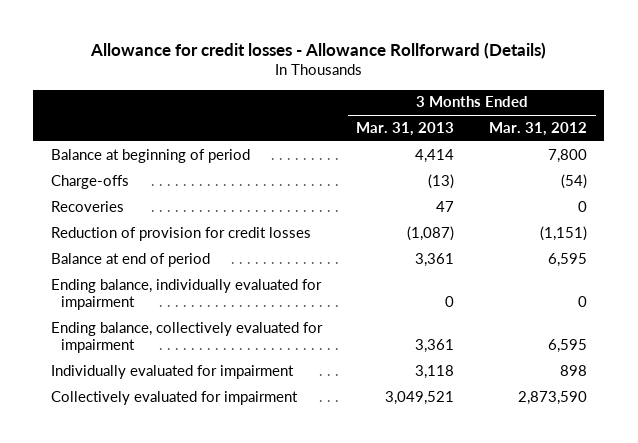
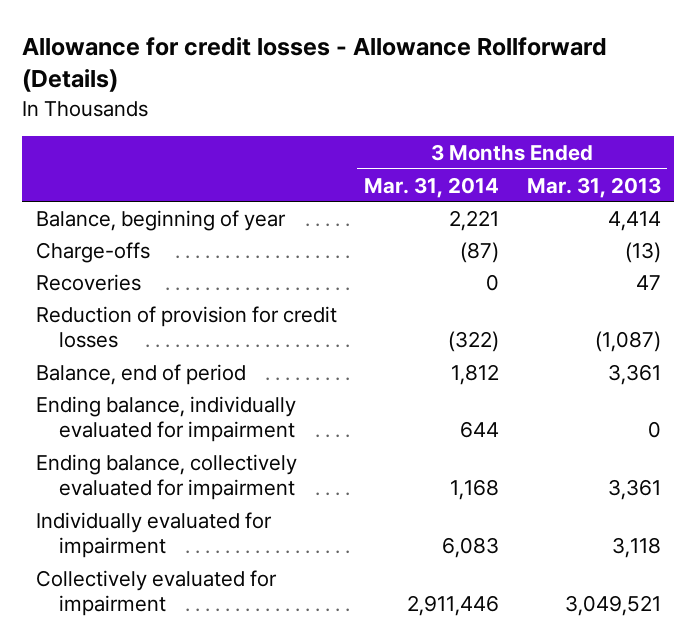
[489,122,588,137] Mar. 31, 2012 -> none
none -> [364,176,500,198] Mar. 31, 2014
[50,148,250,163] Balance at beginning of period -> [35,209,286,231] Balance, beginning of year
[50,252,210,267] Balance at end of period -> [35,363,246,385] Balance, end of period

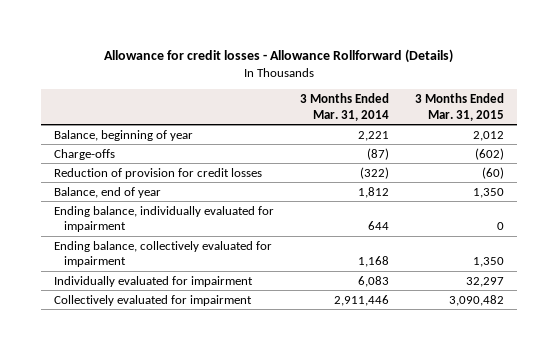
[526,176,661,198] Mar. 31, 2013 -> none
none -> [415,92,505,121] 3 Months Ended Mar. 31, 2015
[35,273,141,291] Recoveries -> none
[35,363,246,385] Balance, end of period -> [54,186,162,198] Balance, end of year

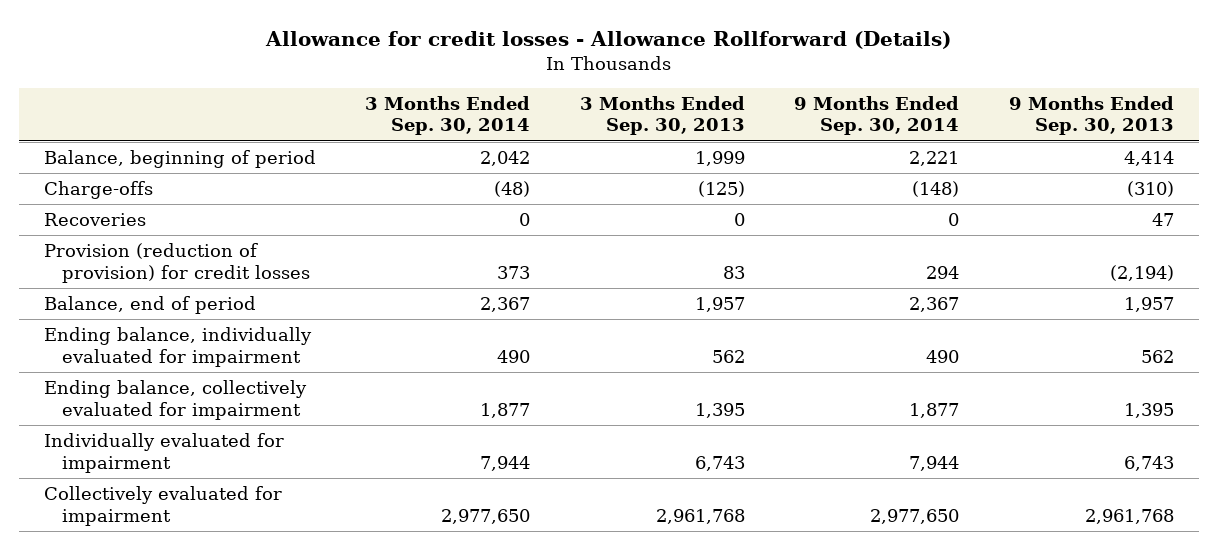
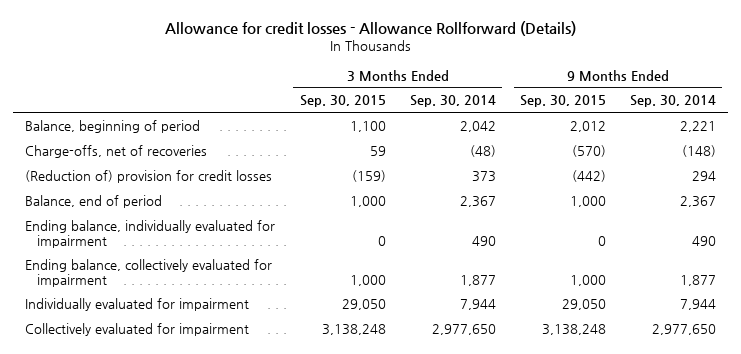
[579,95,745,136] 3 Months Ended Sep. 30, 2013 -> none
[1008,95,1174,136] 9 Months Ended Sep. 30, 2013 -> none
none -> [299,95,386,108] Sep. 30, 2015
none -> [519,95,606,108] Sep. 30, 2015
[43,213,146,227] Recoveries -> none
[43,181,153,200] Charge-offs -> [25,144,208,158] Charge-offs, net of recoveries
[43,243,310,283] Provision (reduction of provision) for credit losses -> [25,169,273,183] (Reduction of) provision for credit losses

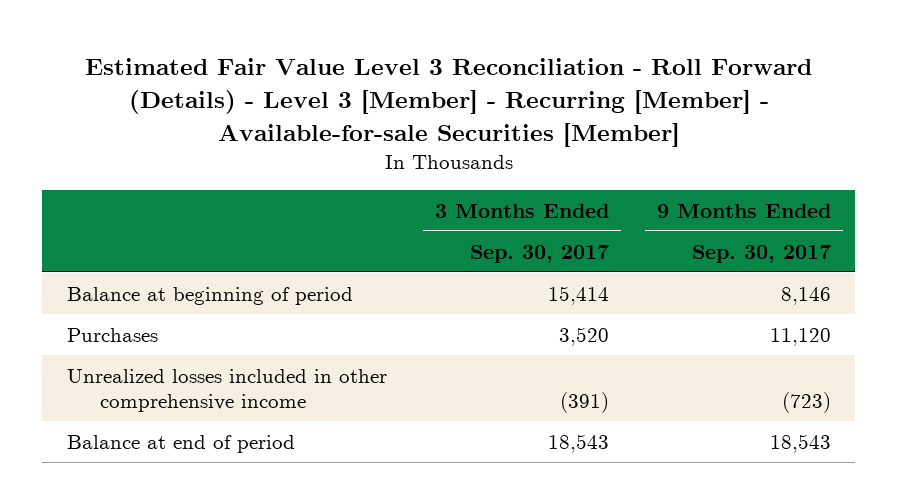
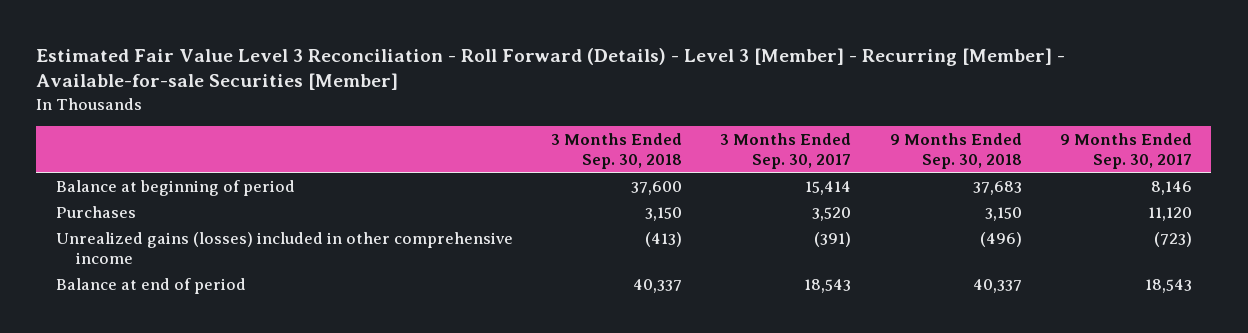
none -> [551,132,683,169] 3 Months Ended Sep. 30, 2018
none -> [889,132,1022,169] 9 Months Ended Sep. 30, 2018
[66,368,387,413] Unrealized losses included in other comprehensive income -> [55,231,513,264] Unrealized gains (losses) included in other comprehensive income

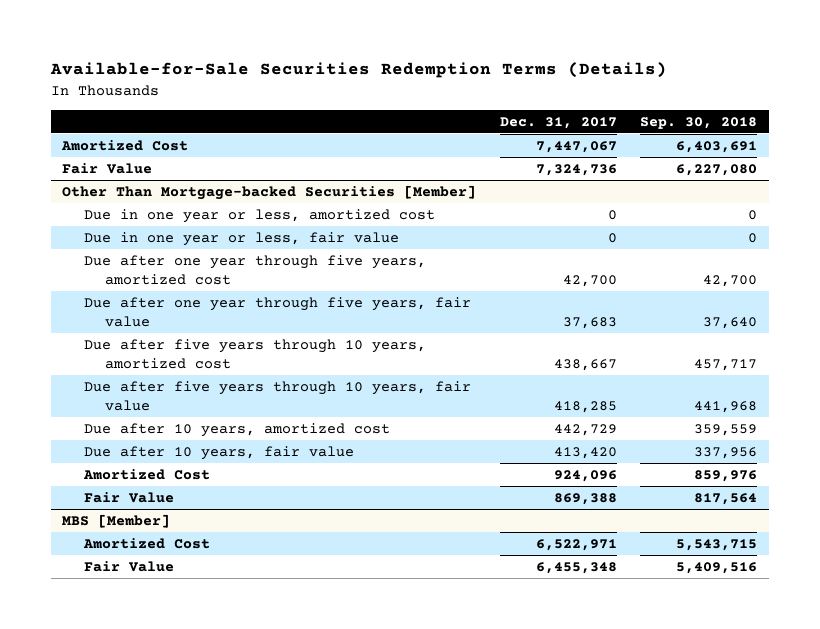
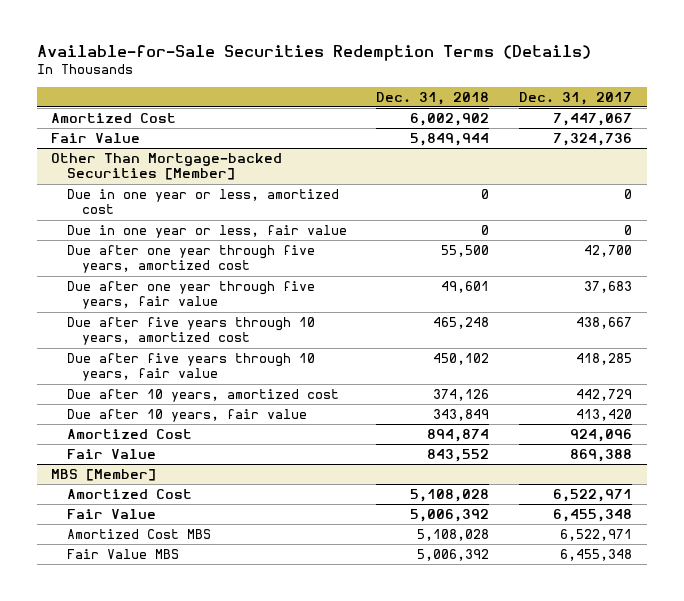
[640,116,758,129] Sep. 30, 2018 -> none
none -> [376,91,490,105] Dec. 31, 2018
none -> [66,528,211,539] Amortized Cost MBS
none -> [66,548,179,559] Fair Value MBS

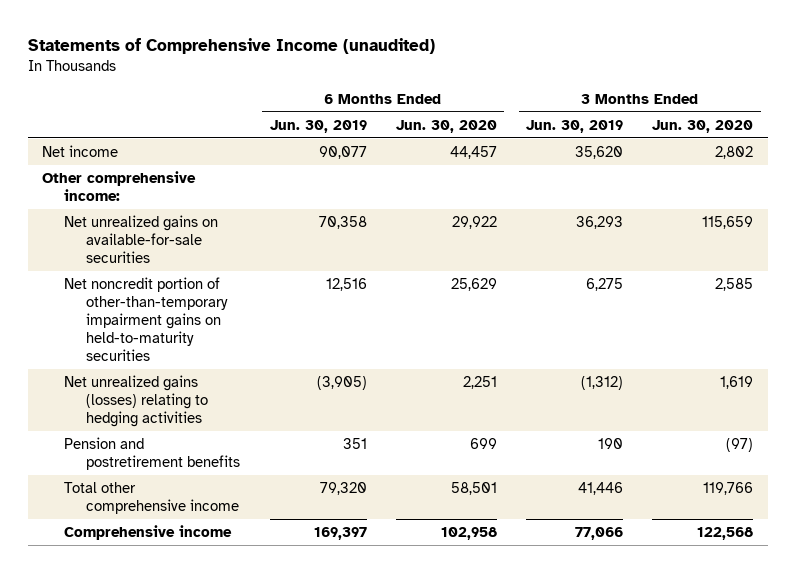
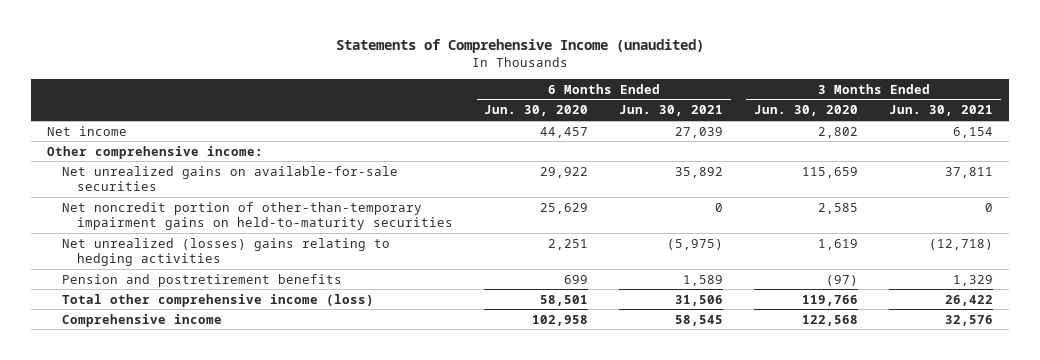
[269,119,367,133] Jun. 30, 2019 -> none
[526,119,624,133] Jun. 30, 2019 -> none
none -> [619,105,724,117] Jun. 30, 2021
none -> [889,105,994,117] Jun. 30, 2021
[64,375,209,428] Net unrealized gains (losses) relating to hedging activities -> [62,237,391,267] Net unrealized (losses) gains relating to hedging activities
[64,482,240,515] Total other comprehensive income -> [62,293,375,307] Total other comprehensive income (loss)

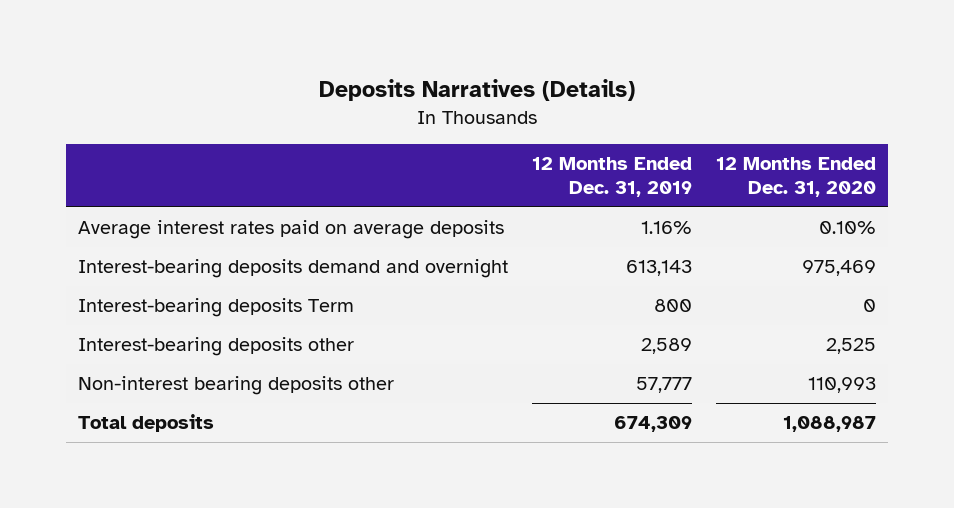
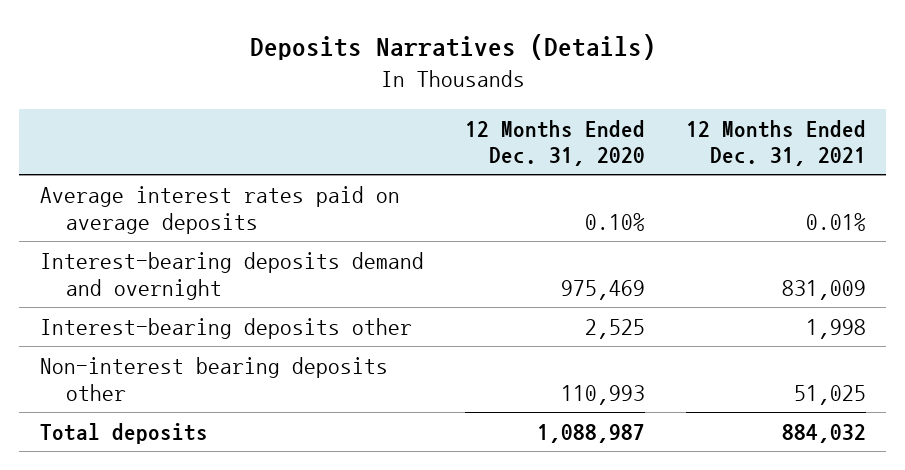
[532,157,693,198] 12 Months Ended Dec. 31, 2019 -> none
none -> [685,119,866,167] 12 Months Ended Dec. 31, 2021
[78,298,355,318] Interest-bearing deposits Term -> none

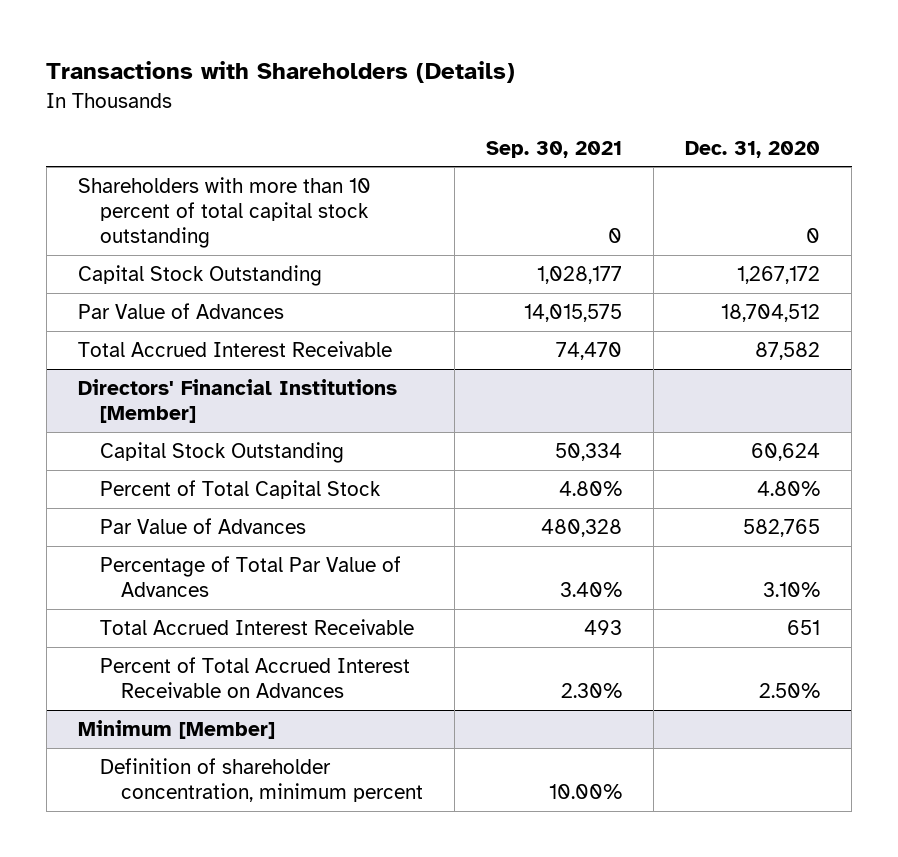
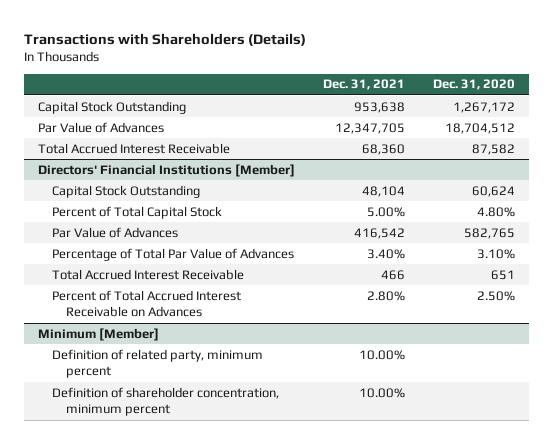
[486,140,623,158] Sep. 30, 2021 -> none
none -> [323,79,406,91] Dec. 31, 2021
[77,176,371,248] Shareholders with more than 10 percent of total capital stock outstanding -> none
none -> [51,348,263,379] Definition of related party, minimum percent

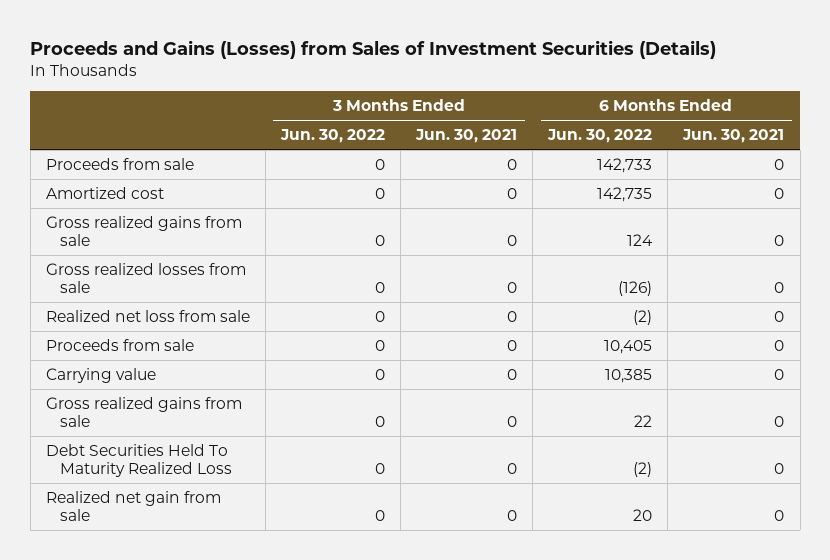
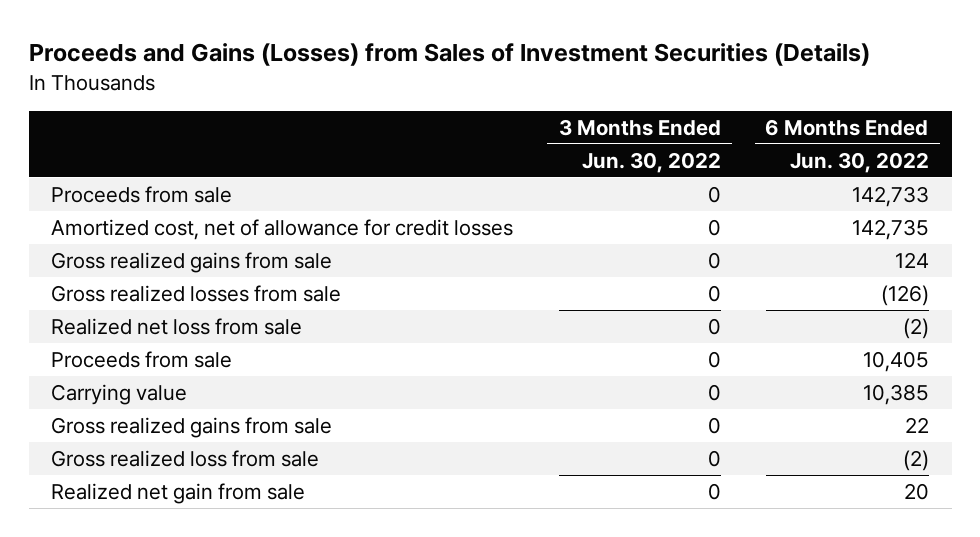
[415,129,518,144] Jun. 30, 2021 -> none
[682,129,785,144] Jun. 30, 2021 -> none
[45,186,164,199] Amortized cost -> [51,219,514,241] Amortized cost, net of allowance for credit losses
[45,443,232,478] Debt Securities Held To Maturity Realized Loss -> [51,450,320,468] Gross realized loss from sale

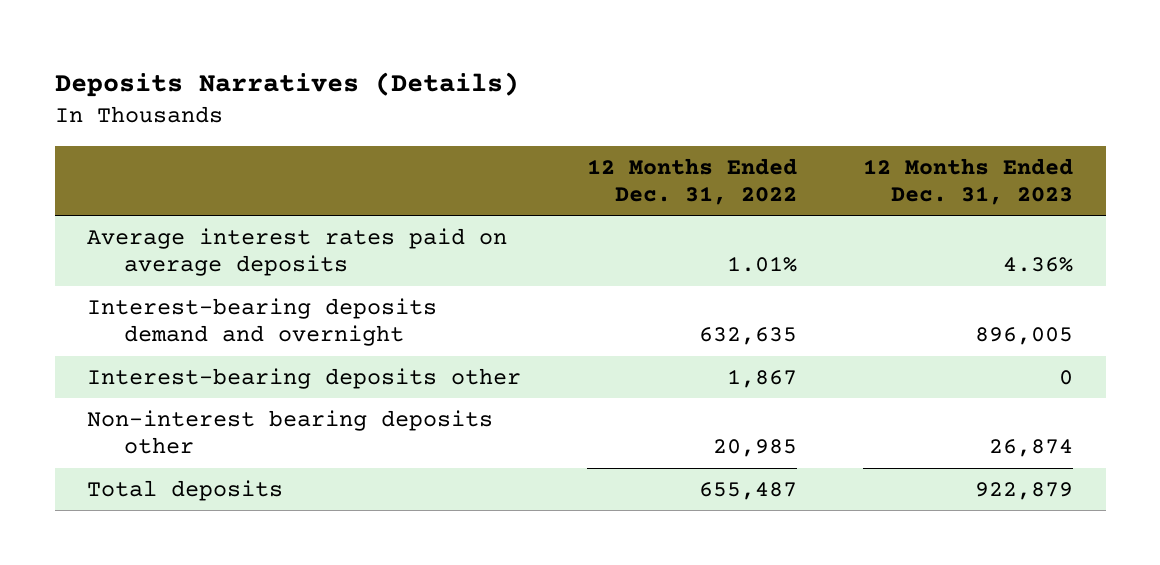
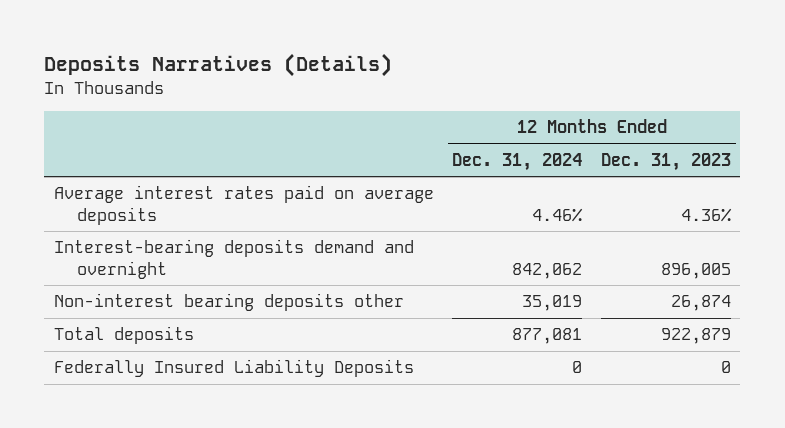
[587,157,798,206] 12 Months Ended Dec. 31, 2022 -> none
none -> [452,152,583,171] Dec. 31, 2024
[87,367,522,389] Interest-bearing deposits other -> none
none -> [53,359,414,378] Federally Insured Liability Deposits

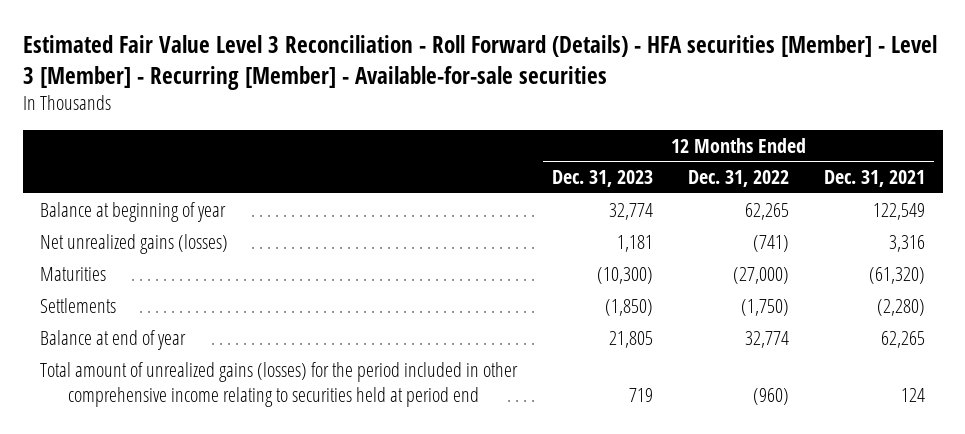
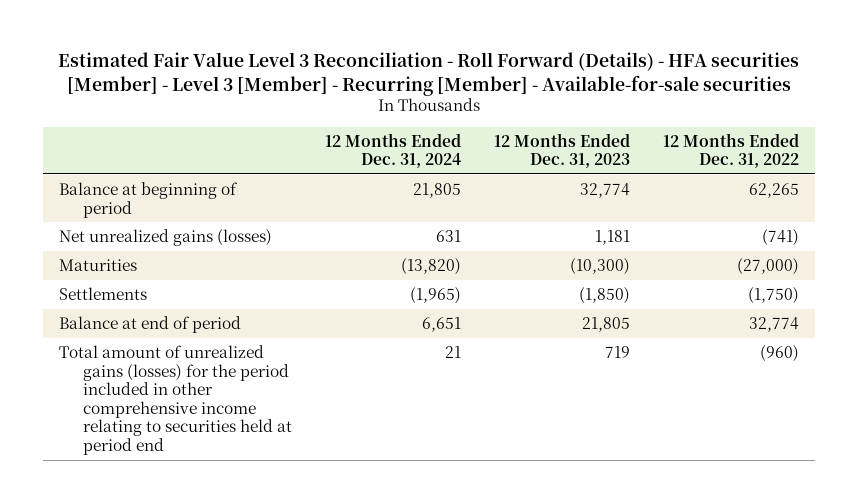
[824,170,926,188] Dec. 31, 2021 -> none
none -> [324,132,461,169] 12 Months Ended Dec. 31, 2024
[40,201,227,222] Balance at beginning of year -> [59,181,239,218] Balance at beginning of period
[40,329,187,350] Balance at end of year -> [59,315,242,333] Balance at end of period

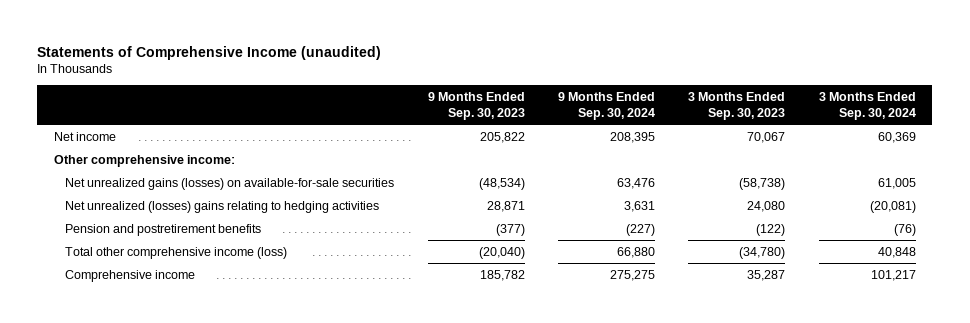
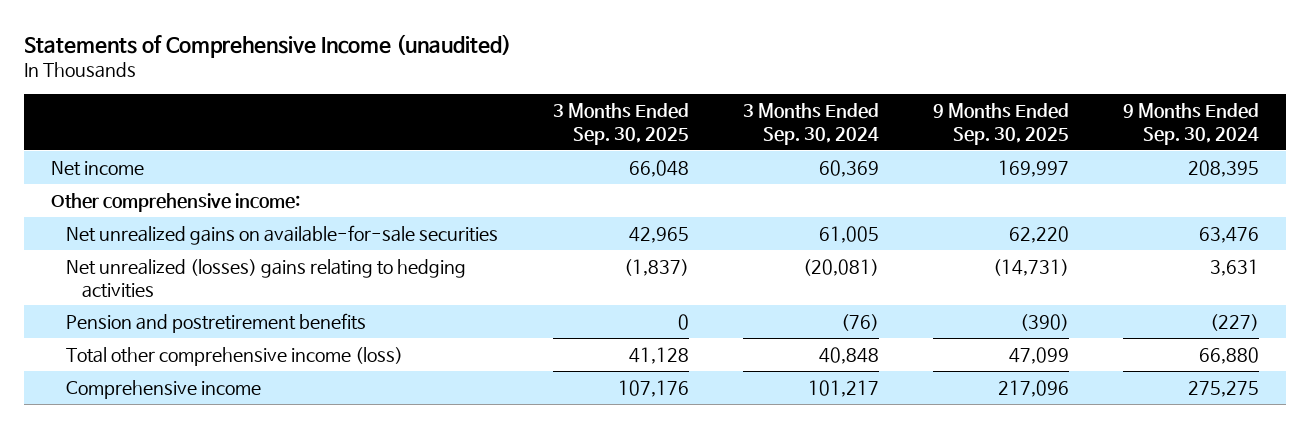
[427,92,525,120] 9 Months Ended Sep. 30, 2023 -> none
[688,92,786,120] 3 Months Ended Sep. 30, 2023 -> none
none -> [552,103,689,145] 3 Months Ended Sep. 30, 2025
none -> [932,103,1069,145] 9 Months Ended Sep. 30, 2025
[65,177,395,190] Net unrealized gains (losses) on available-for-sale securities -> [66,224,499,245] Net unrealized gains on available-for-sale securities

